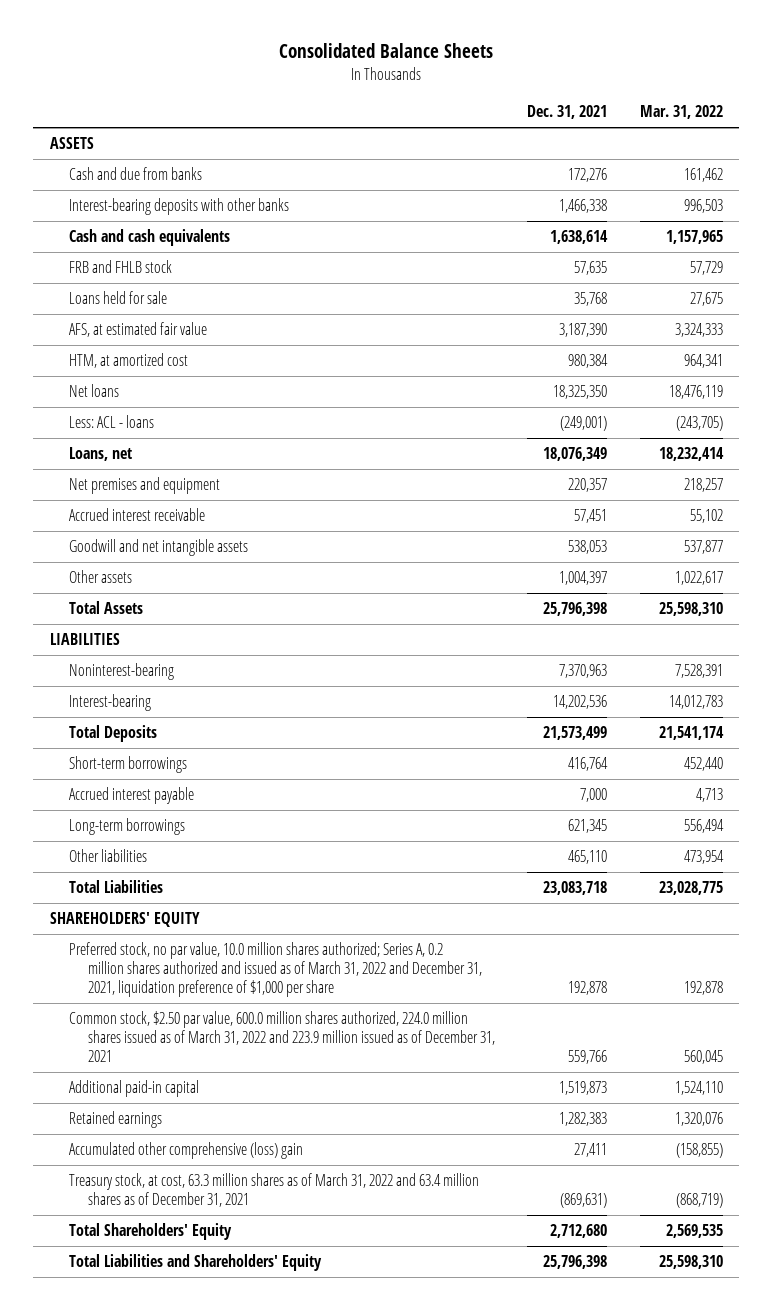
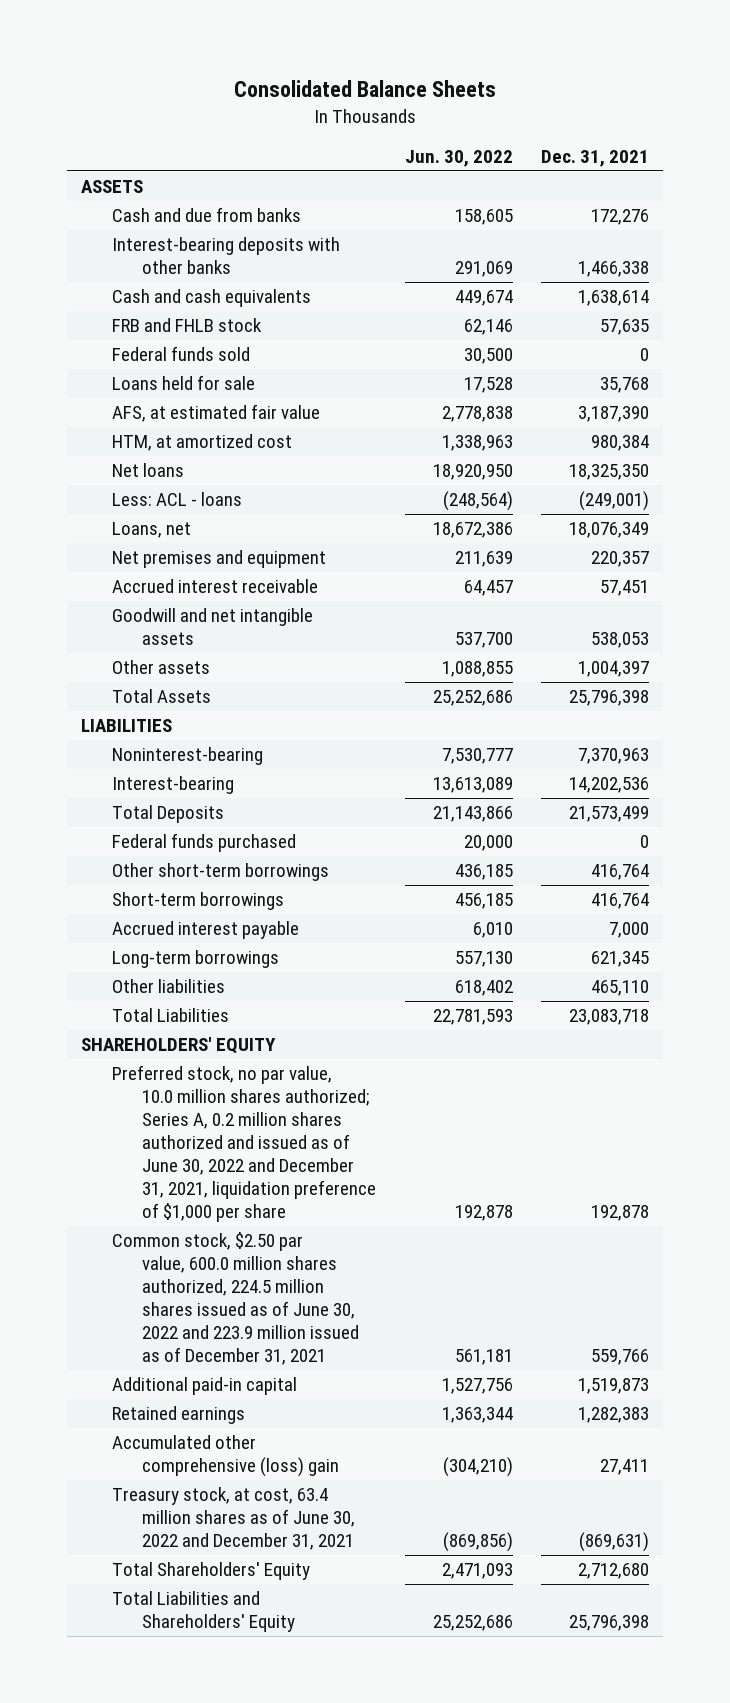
[639,105,723,120] Mar. 31, 2022 -> none
none -> [404,150,513,168] Jun. 30, 2022
none -> [111,346,250,362] Federal funds sold
none -> [111,833,296,853] Federal funds purchased
none -> [111,863,329,882] Other short-term borrowings
[68,942,482,998] Preferred stock, no par value, 10.0 million shares authorized; Series A, 0.2 million shares authorized and issued as of March 31, 2022 and December 31, 2021, liquidation preference of $1,000 per share -> [111,1065,377,1223] Preferred stock, no par value, 10.0 million shares authorized; Series A, 0.2 million shares authorized and issued as of June 30, 2022 and December 31, 2021, liquidation preference of $1,000 per share
[68,1011,495,1063] Common stock, $2.50 par value, 600.0 million shares authorized, 224.0 million shares issued as of March 31, 2022 and 223.9 million issued as of December 31, 2021 -> [111,1232,360,1366] Common stock, $2.50 par value, 600.0 million shares authorized, 224.5 million shares issued as of June 30, 2022 and 223.9 million issued as of December 31, 2021
[68,1173,479,1208] Treasury stock, at cost, 63.3 million shares as of March 31, 2022 and 63.4 million shares as of December 31, 2021 -> [111,1487,356,1551] Treasury stock, at cost, 63.4 million shares as of June 30, 2022 and December 31, 2021

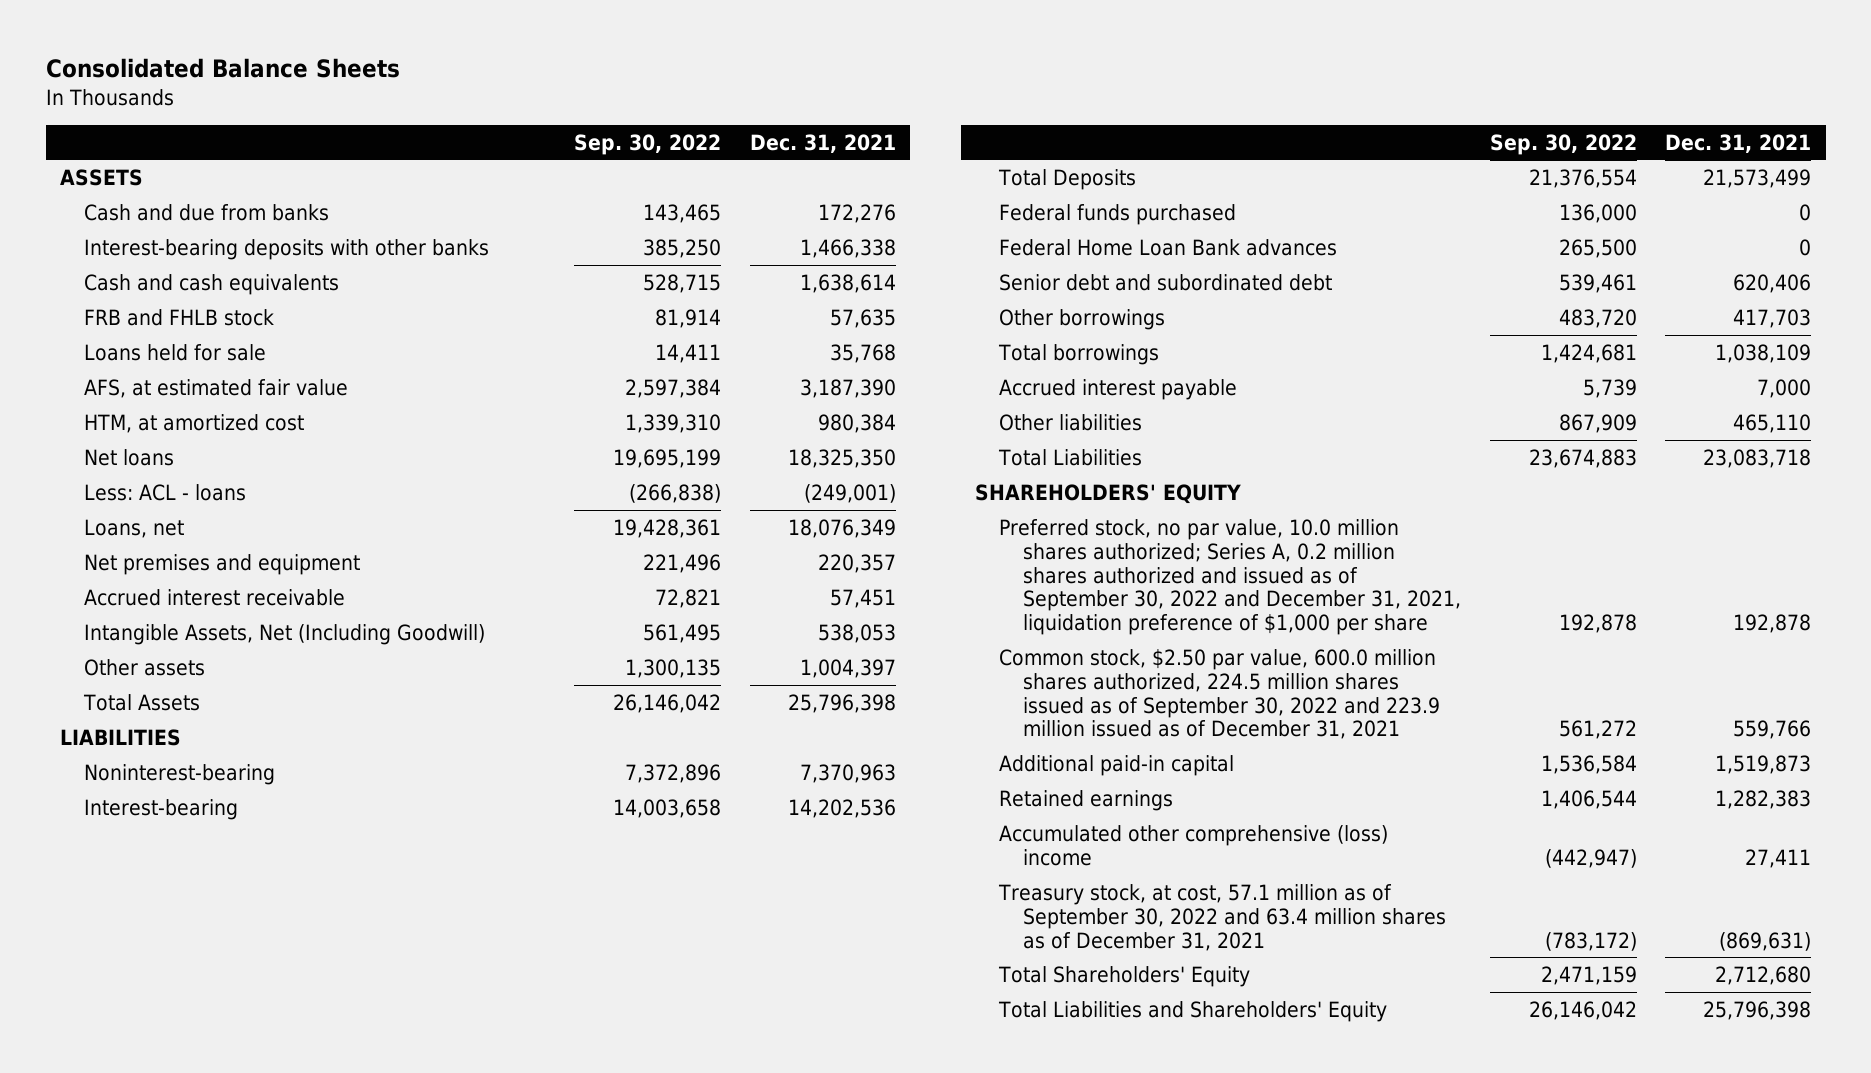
[404,150,513,168] Jun. 30, 2022 -> none
none -> [574,133,722,155] Sep. 30, 2022
[111,346,250,362] Federal funds sold -> none
[111,608,313,646] Goodwill and net intangible assets -> [83,623,485,645] Intangible Assets, Net (Including Goodwill)
[111,892,284,911] Short-term borrowings -> none
none -> [999,238,1338,256] Federal Home Loan Bank advances
none -> [999,273,1333,291] Senior debt and subordinated debt
[111,863,329,882] Other short-term borrowings -> [999,308,1166,330] Other borrowings
[591,864,650,881] 416,764 -> [1733,308,1812,328] 417,703
none -> [998,343,1160,365] Total borrowings
[111,950,279,969] Long-term borrowings -> none
[111,1065,377,1223] Preferred stock, no par value, 10.0 million shares authorized; Series A, 0.2 million shares authorized and issued as of June 30, 2022 and December 31, 2021, liquidation preference of $1,000 per share -> [999,518,1461,636] Preferred stock, no par value, 10.0 million shares authorized; Series A, 0.2 million shares authorized and issued as of September 30, 2022 and December 31, 2021, liquidation preference of $1,000 per share
[111,1232,360,1366] Common stock, $2.50 par value, 600.0 million shares authorized, 224.5 million shares issued as of June 30, 2022 and 223.9 million issued as of December 31, 2021 -> [999,648,1440,740] Common stock, $2.50 par value, 600.0 million shares authorized, 224.5 million shares issued as of September 30, 2022 and 223.9 million issued as of December 31, 2021
[111,1435,340,1478] Accumulated other comprehensive (loss) gain -> [999,824,1389,866] Accumulated other comprehensive (loss) income
[111,1487,356,1551] Treasury stock, at cost, 63.4 million shares as of June 30, 2022 and December 31, 2021 -> [998,883,1446,951] Treasury stock, at cost, 57.1 million as of September 30, 2022 and 63.4 million shares as of December 31, 2021

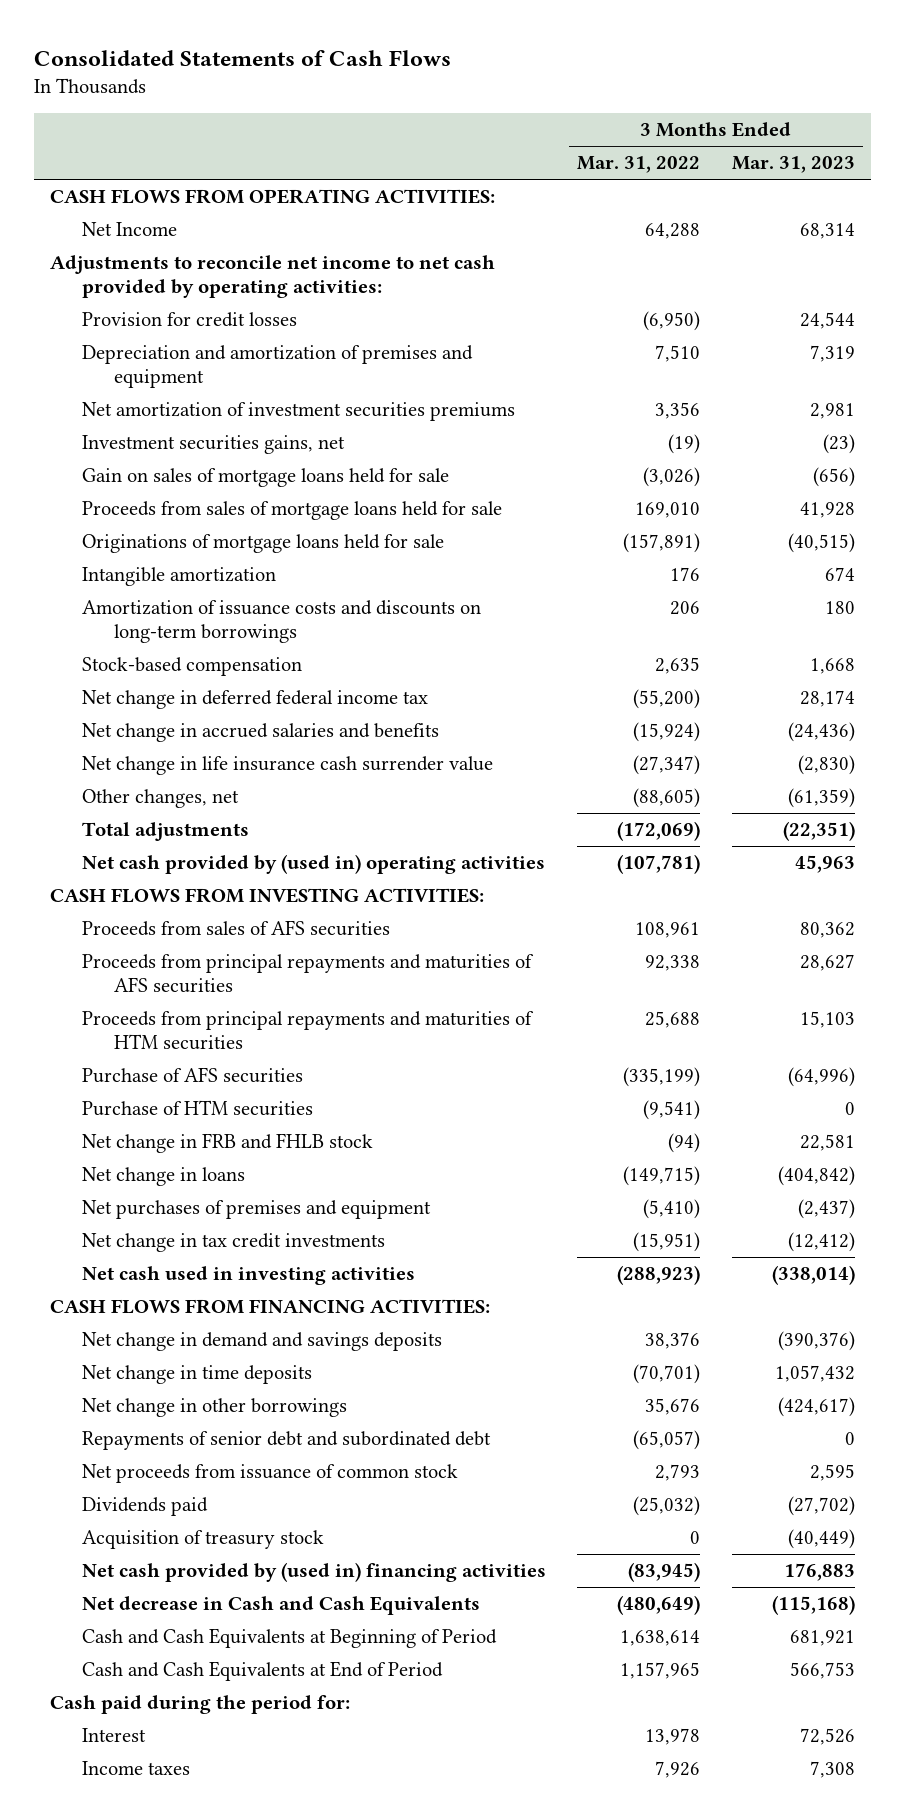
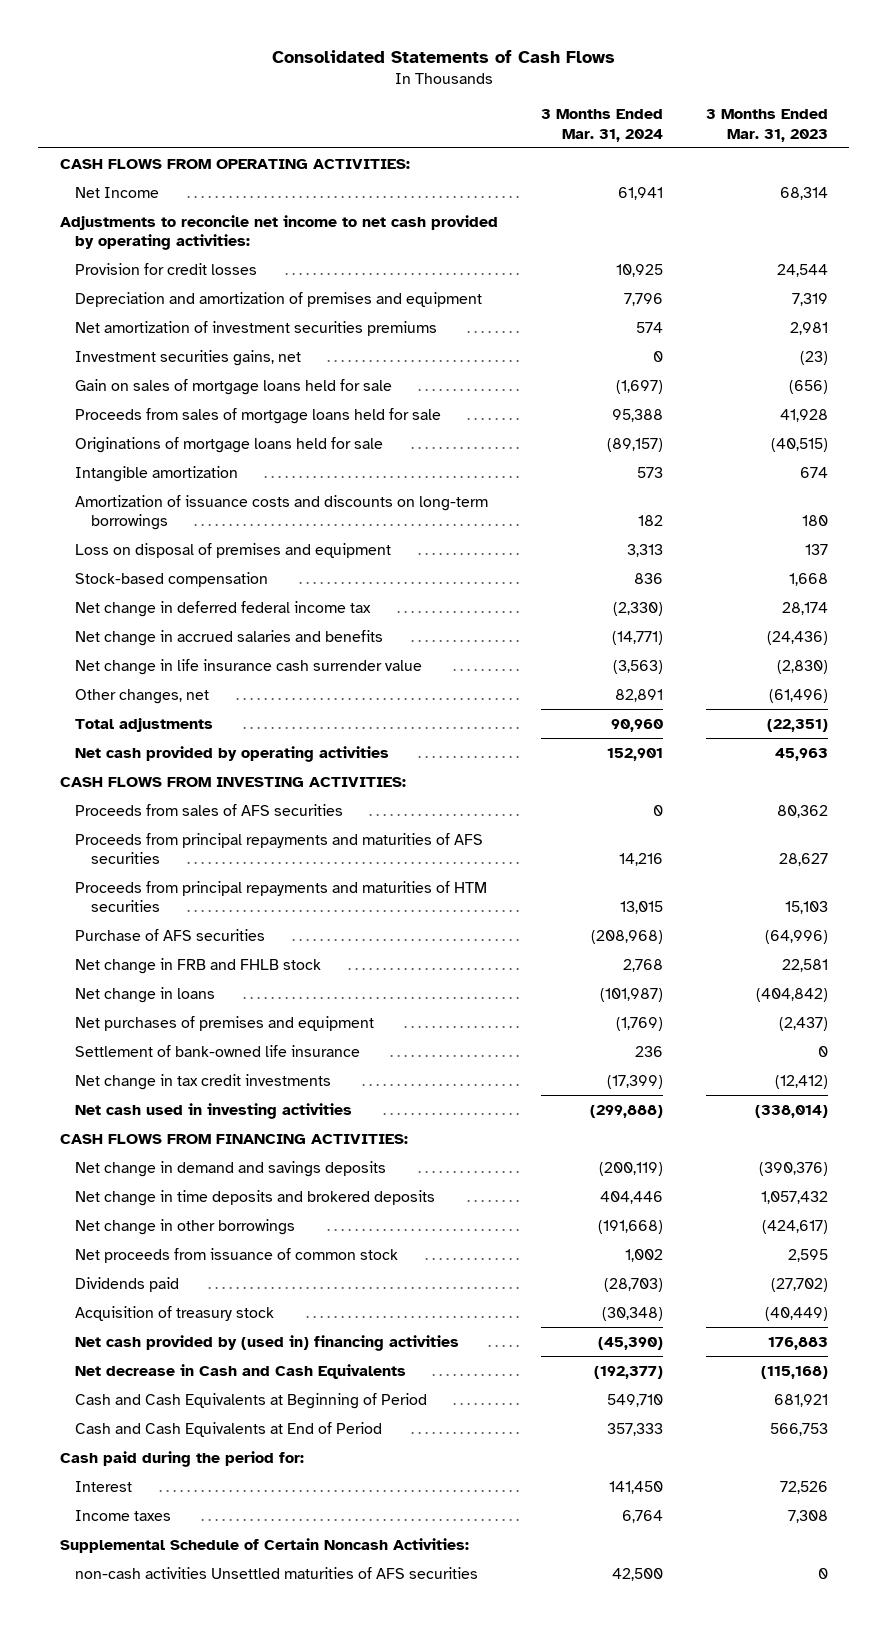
[577,156,701,174] Mar. 31, 2022 -> none
none -> [540,109,663,142] 3 Months Ended Mar. 31, 2024
none -> [75,542,392,558] Loss on disposal of premises and equipment
[787,788,855,809] (61,359) -> [768,688,828,703] (61,496)
[81,854,545,875] Net cash provided by (used in) operating activities -> [75,745,390,762] Net cash provided by operating activities
[81,1100,313,1117] Purchase of HTM securities -> none
none -> [75,1044,361,1057] Settlement of bank-owned life insurance
[81,1365,312,1385] Net change in time deposits -> [75,1189,436,1206] Net change in time deposits and brokered deposits
[81,1431,491,1451] Repayments of senior debt and subordinated debt -> none
none -> [59,1537,469,1553] Supplemental Schedule of Certain Noncash Activities:
none -> [75,1566,479,1579] non-cash activities Unsettled maturities of AFS securities

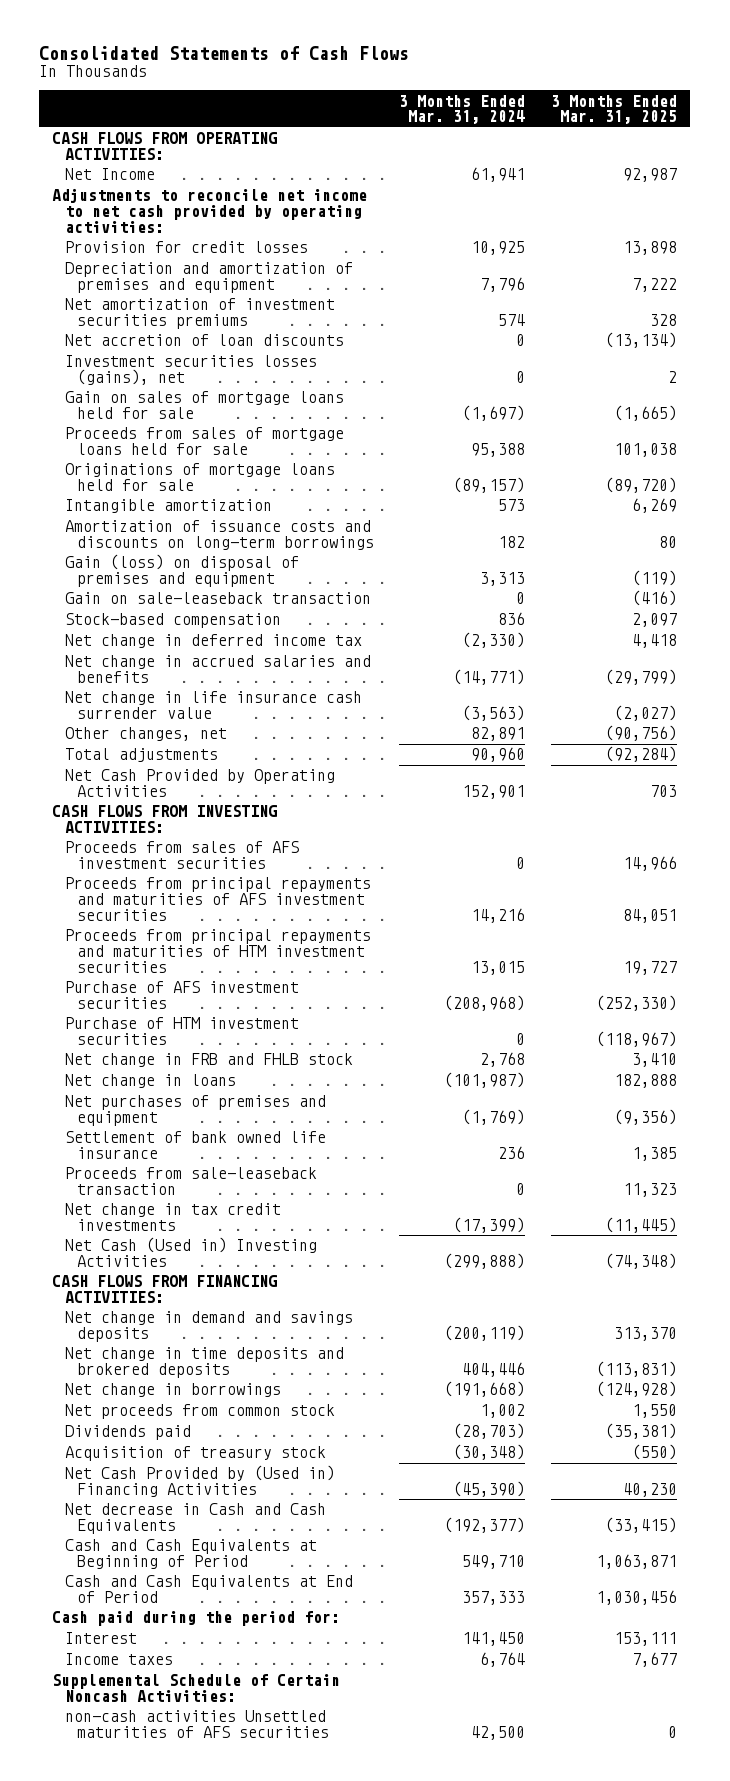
[705,109,828,142] 3 Months Ended Mar. 31, 2023 -> none
none -> [551,94,678,125] 3 Months Ended Mar. 31, 2025
none -> [64,334,344,347] Net accretion of loan discounts
[75,349,302,366] Investment securities gains, net -> [64,355,317,386] Investment securities losses (gains), net
[75,542,392,558] Loss on disposal of premises and equipment -> [64,554,299,588] Gain (loss) on disposal of premises and equipment
none -> [64,592,371,605] Gain on sale-leaseback transaction
[75,600,372,617] Net change in deferred federal income tax -> [64,634,362,649] Net change in deferred income tax
[75,745,390,762] Net cash provided by operating activities -> [64,769,335,798] Net Cash Provided by Operating Activities
[75,803,344,816] Proceeds from sales of AFS securities -> [64,841,299,870] Proceeds from sales of AFS investment securities
[75,832,484,865] Proceeds from principal repayments and maturities of AFS securities -> [64,877,371,921] Proceeds from principal repayments and maturities of AFS investment securities
[75,880,488,913] Proceeds from principal repayments and maturities of HTM securities -> [64,929,371,973] Proceeds from principal repayments and maturities of HTM investment securities
[75,928,266,941] Purchase of AFS securities -> [64,981,299,1010] Purchase of AFS investment securities
none -> [64,1017,299,1046] Purchase of HTM investment securities
[75,1044,361,1057] Settlement of bank-owned life insurance -> [64,1131,326,1160] Settlement of bank owned life insurance
none -> [64,1167,317,1196] Proceeds from sale-leaseback transaction
[75,1102,353,1119] Net cash used in investing activities -> [64,1237,317,1268] Net Cash (Used in) Investing Activities
[75,1218,296,1235] Net change in other borrowings -> [64,1383,281,1398] Net change in borrowings
[75,1247,399,1263] Net proceeds from issuance of common stock -> [64,1404,335,1420] Net proceeds from common stock
[75,1334,460,1351] Net cash provided by (used in) financing activities -> [64,1465,335,1498] Net Cash Provided by (Used in) Financing Activities

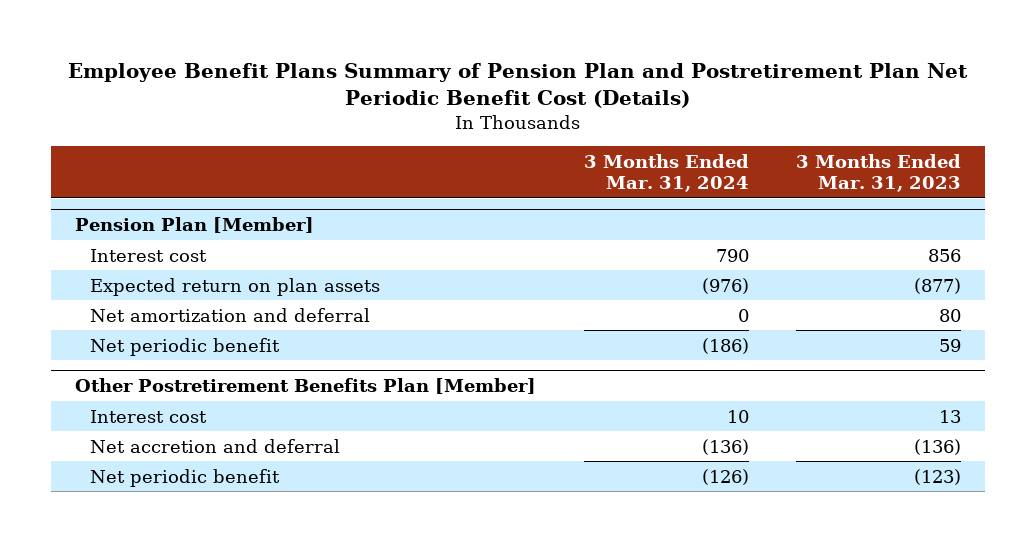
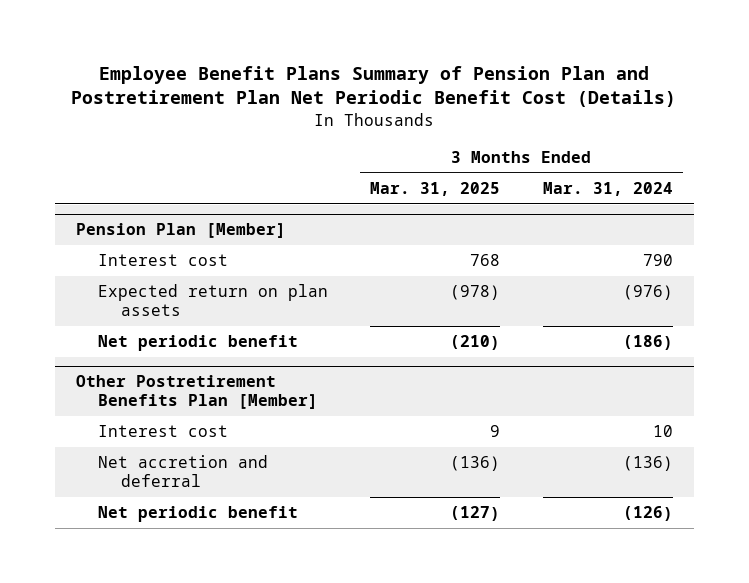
[796,153,962,192] 3 Months Ended Mar. 31, 2023 -> none
none -> [370,181,501,196] Mar. 31, 2025
[90,307,371,322] Net amortization and deferral -> none

